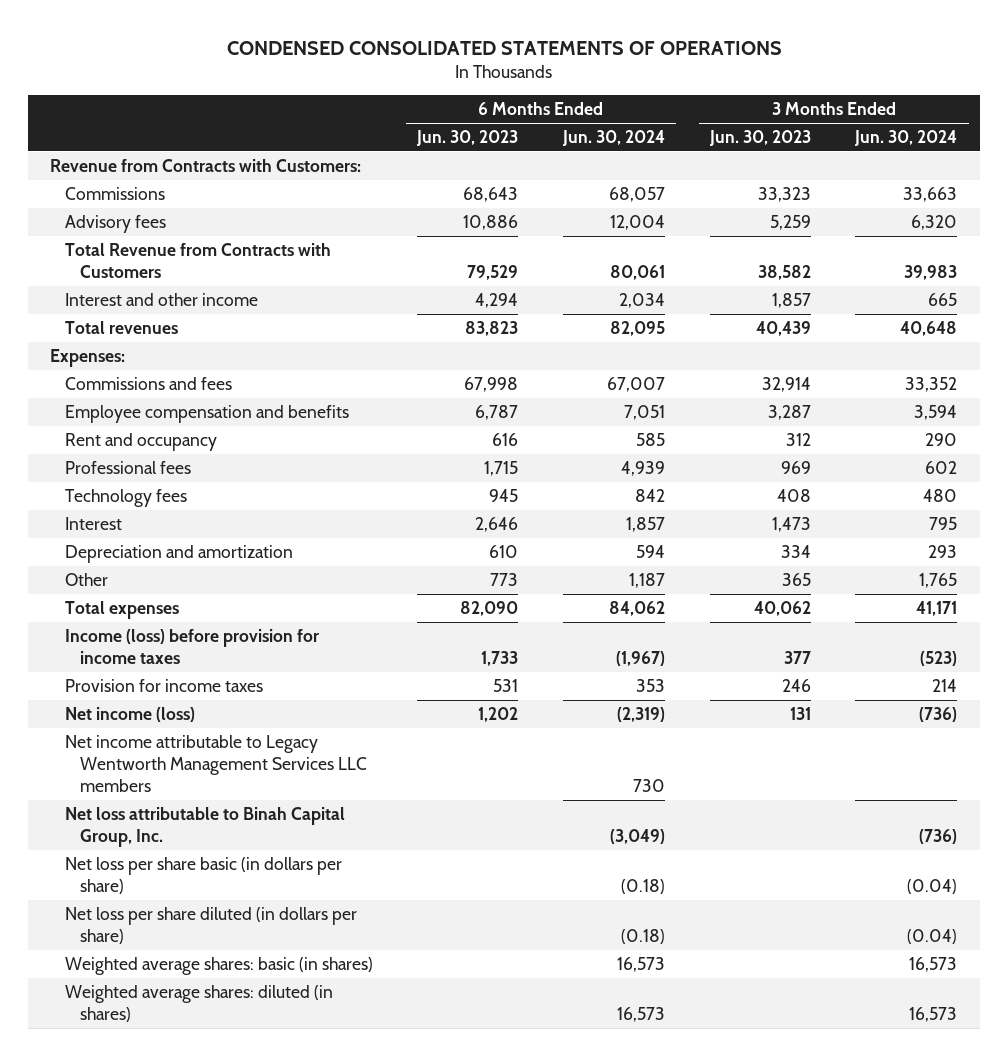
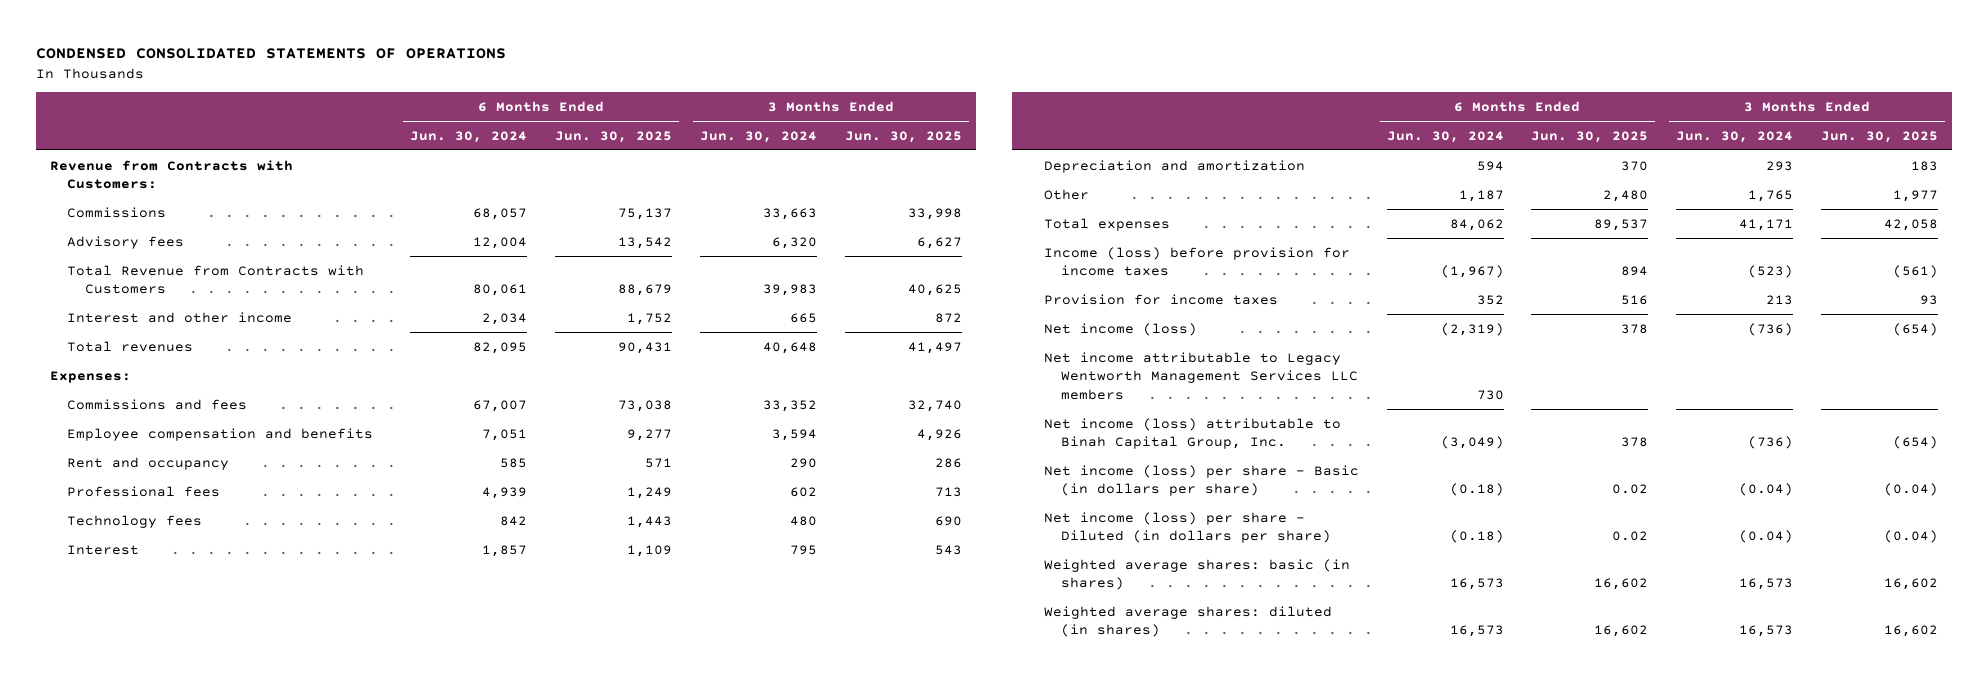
[416,130,519,147] Jun. 30, 2023 -> none
[708,130,811,147] Jun. 30, 2023 -> none
none -> [555,130,673,143] Jun. 30, 2025
none -> [844,130,962,143] Jun. 30, 2025
[636,678,666,692] 353 -> [1476,294,1504,305] 352
[932,678,958,692] 214 -> [1766,294,1794,305] 213
[64,806,345,848] Net loss attributable to Binah Capital Group, Inc. -> [1043,417,1341,450] Net income (loss) attributable to Binah Capital Group, Inc.
[64,856,342,895] Net loss per share basic (in dollars per share) -> [1043,464,1359,497] Net income (loss) per share - Basic (in dollars per share)
[64,906,357,945] Net loss per share diluted (in dollars per share) -> [1043,511,1332,544] Net income (loss) per share - Diluted (in dollars per share)

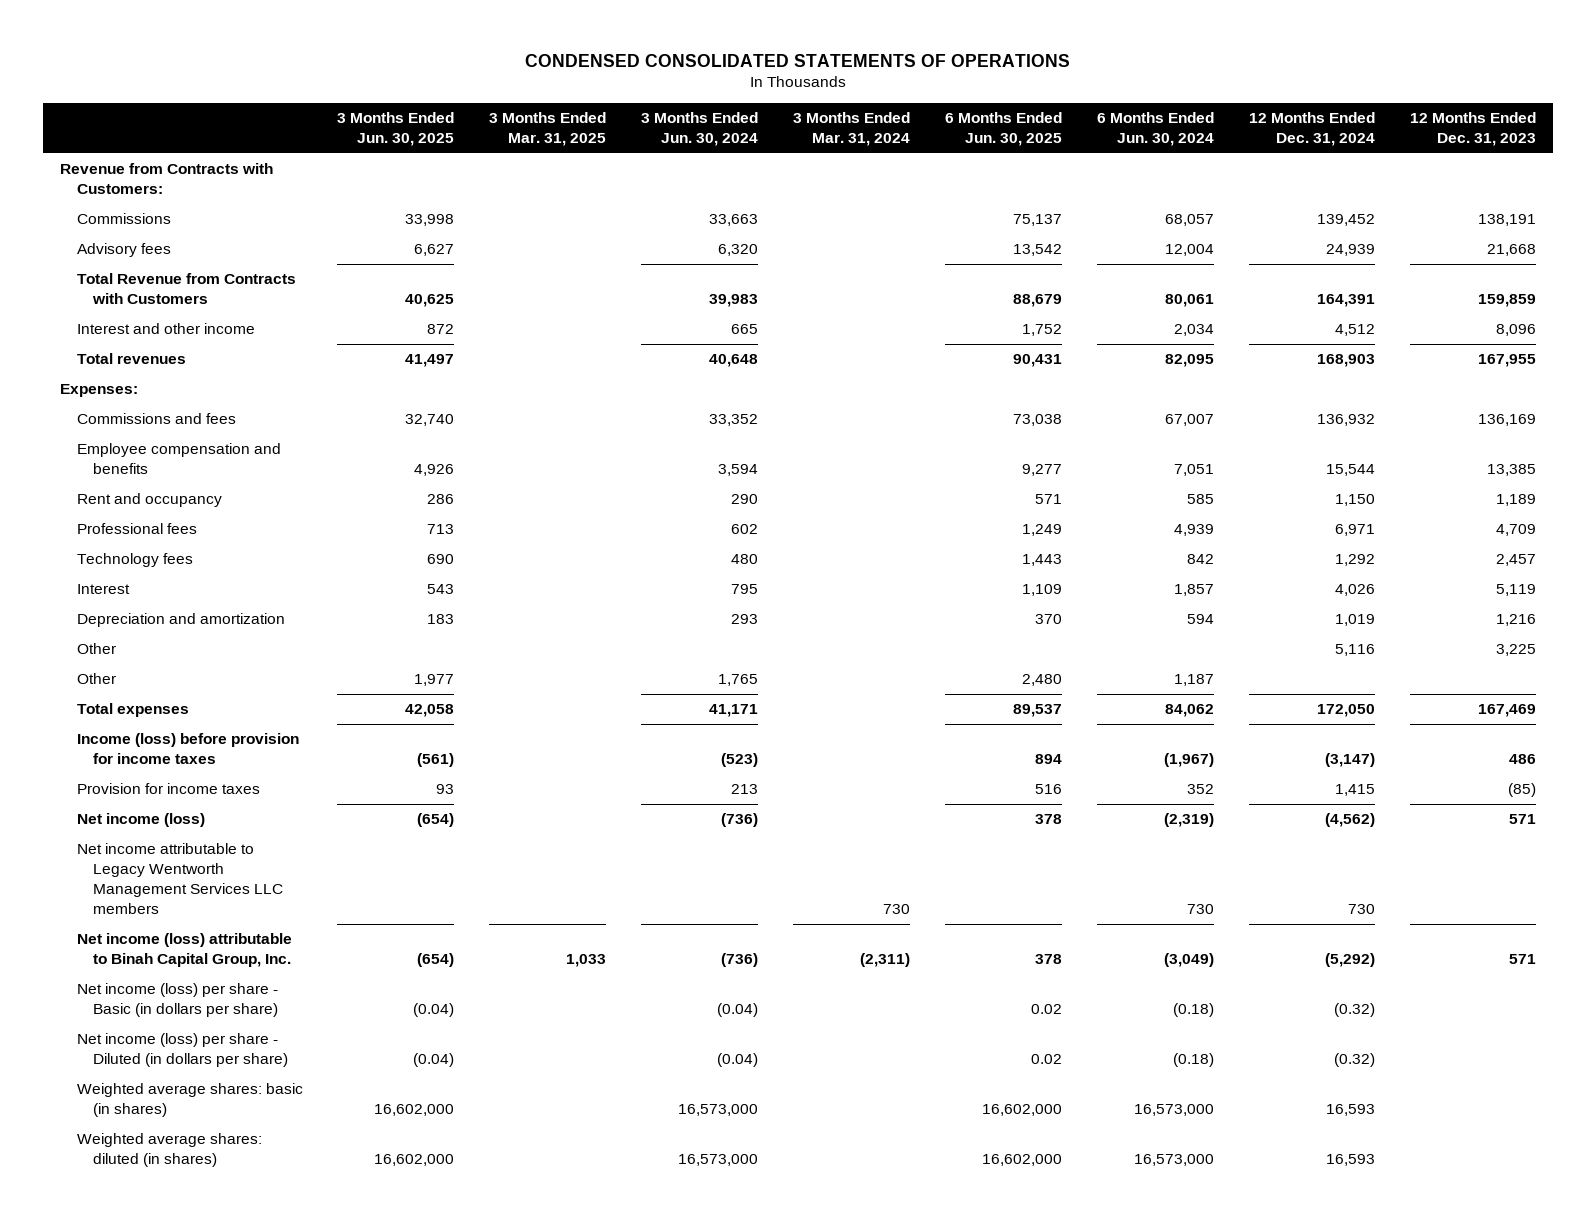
none -> [489,112,607,147] 3 Months Ended Mar. 31, 2025
none -> [793,112,911,147] 3 Months Ended Mar. 31, 2024
none -> [1249,112,1376,147] 12 Months Ended Dec. 31, 2024
none -> [1409,112,1536,147] 12 Months Ended Dec. 31, 2023
none -> [76,643,116,655] Other
[1449,578,1504,591] 16,573 -> [1134,1104,1215,1117] 16,573,000
[1594,578,1649,591] 16,602 -> [982,1104,1063,1117] 16,602,000
[1739,578,1794,591] 16,573 -> [678,1104,759,1117] 16,573,000
[1884,578,1939,591] 16,602 -> [374,1104,455,1117] 16,602,000
[1449,625,1504,638] 16,573 -> [1134,1154,1215,1167] 16,573,000
[1594,625,1649,638] 16,602 -> [982,1154,1063,1167] 16,602,000
[1739,625,1794,638] 16,573 -> [678,1154,759,1167] 16,573,000
[1884,625,1939,638] 16,602 -> [374,1154,455,1167] 16,602,000

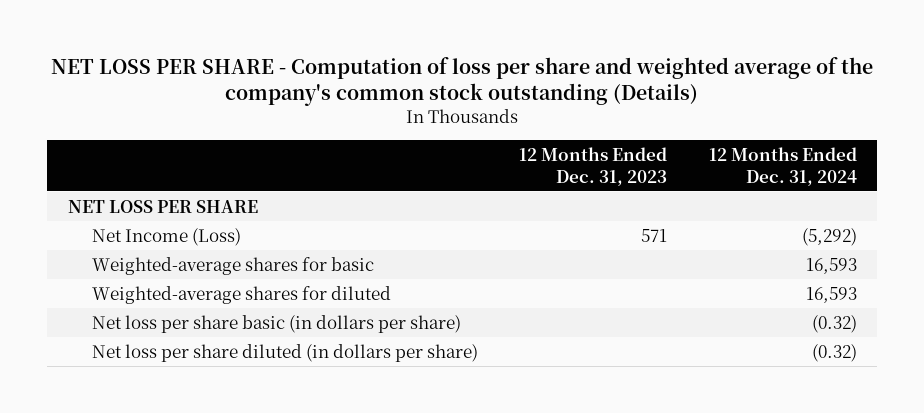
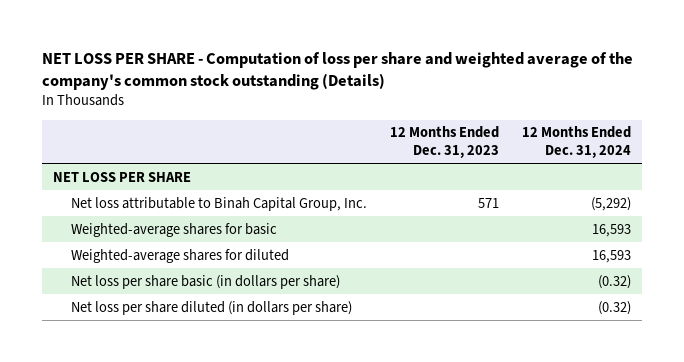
[92,227,242,246] Net Income (Loss) -> [70,196,367,211] Net loss attributable to Binah Capital Group, Inc.

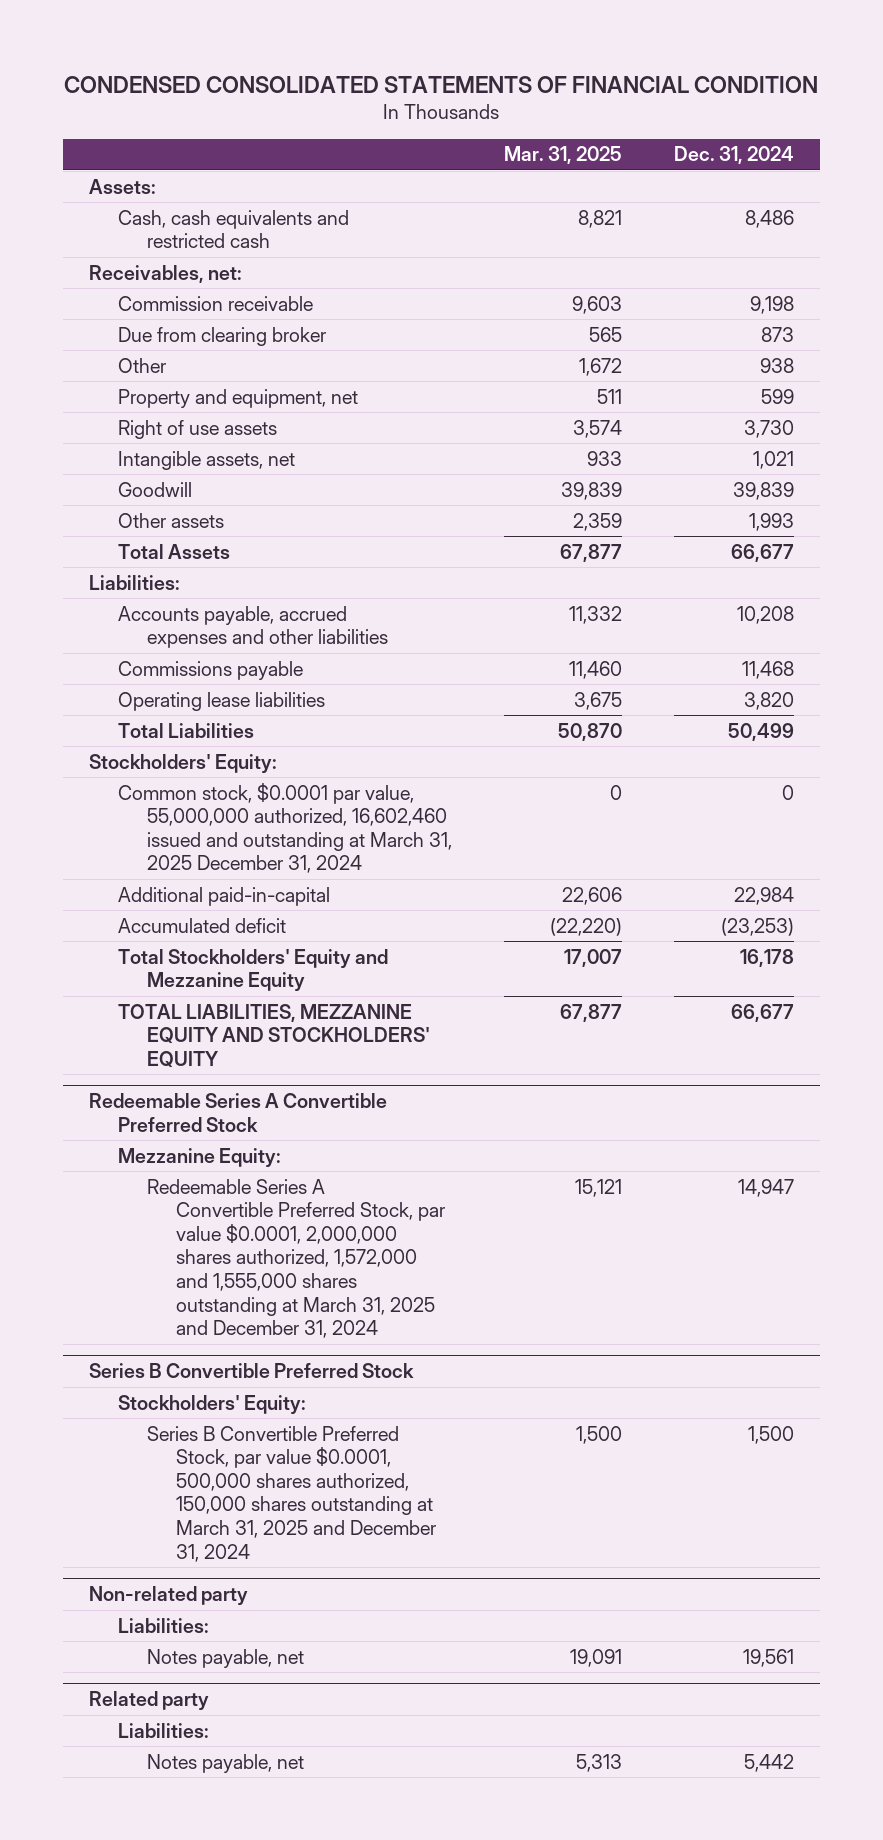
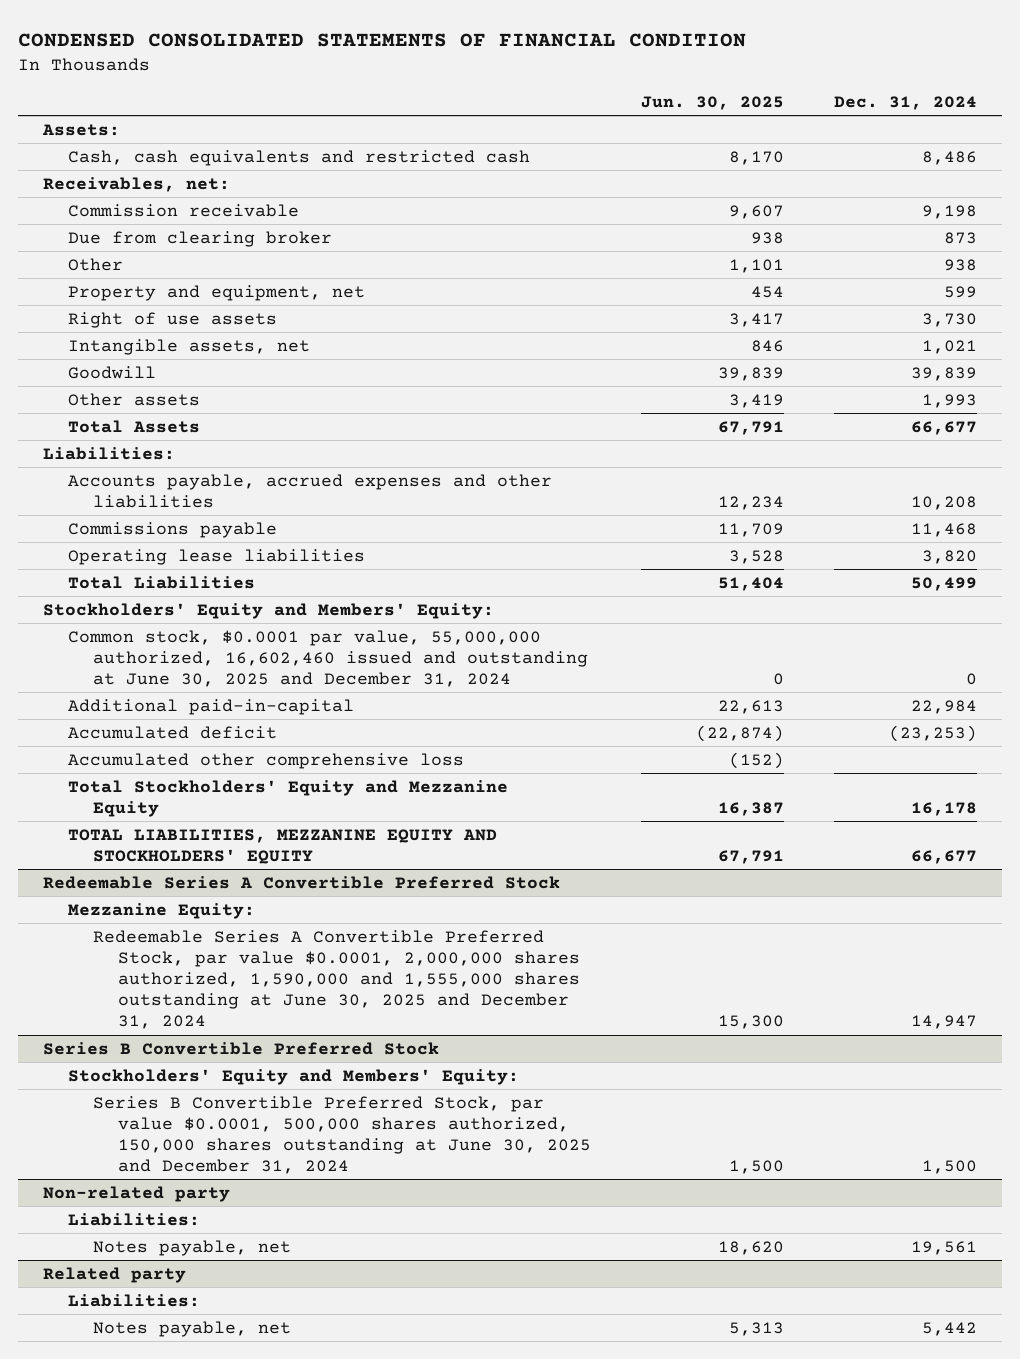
[503,146,622,165] Mar. 31, 2025 -> none
none -> [640,96,784,111] Jun. 30, 2025
[88,753,277,773] Stockholders' Equity: -> [42,602,494,619] Stockholders' Equity and Members' Equity:
[117,782,452,874] Common stock, $0.0001 par value, 55,000,000 authorized, 16,602,460 issued and outstanding at March 31, 2025 December 31, 2024 -> [67,629,588,688] Common stock, $0.0001 par value, 55,000,000 authorized, 16,602,460 issued and outstanding at June 30, 2025 and December 31, 2024
none -> [67,752,464,769] Accumulated other comprehensive loss
[146,1178,445,1339] Redeemable Series A Convertible Preferred Stock, par value $0.0001, 2,000,000 shares authorized, 1,572,000 and 1,555,000 shares outstanding at March 31, 2025 and December 31, 2024 -> [92,929,580,1030] Redeemable Series A Convertible Preferred Stock, par value $0.0001, 2,000,000 shares authorized, 1,590,000 and 1,555,000 shares outstanding at June 30, 2025 and December 31, 2024
[117,1394,306,1414] Stockholders' Equity: -> [67,1068,519,1085] Stockholders' Equity and Members' Equity:
[146,1425,436,1562] Series B Convertible Preferred Stock, par value $0.0001, 500,000 shares authorized, 150,000 shares outstanding at March 31, 2025 and December 31, 2024 -> [92,1095,591,1175] Series B Convertible Preferred Stock, par value $0.0001, 500,000 shares authorized, 150,000 shares outstanding at June 30, 2025 and December 31, 2024

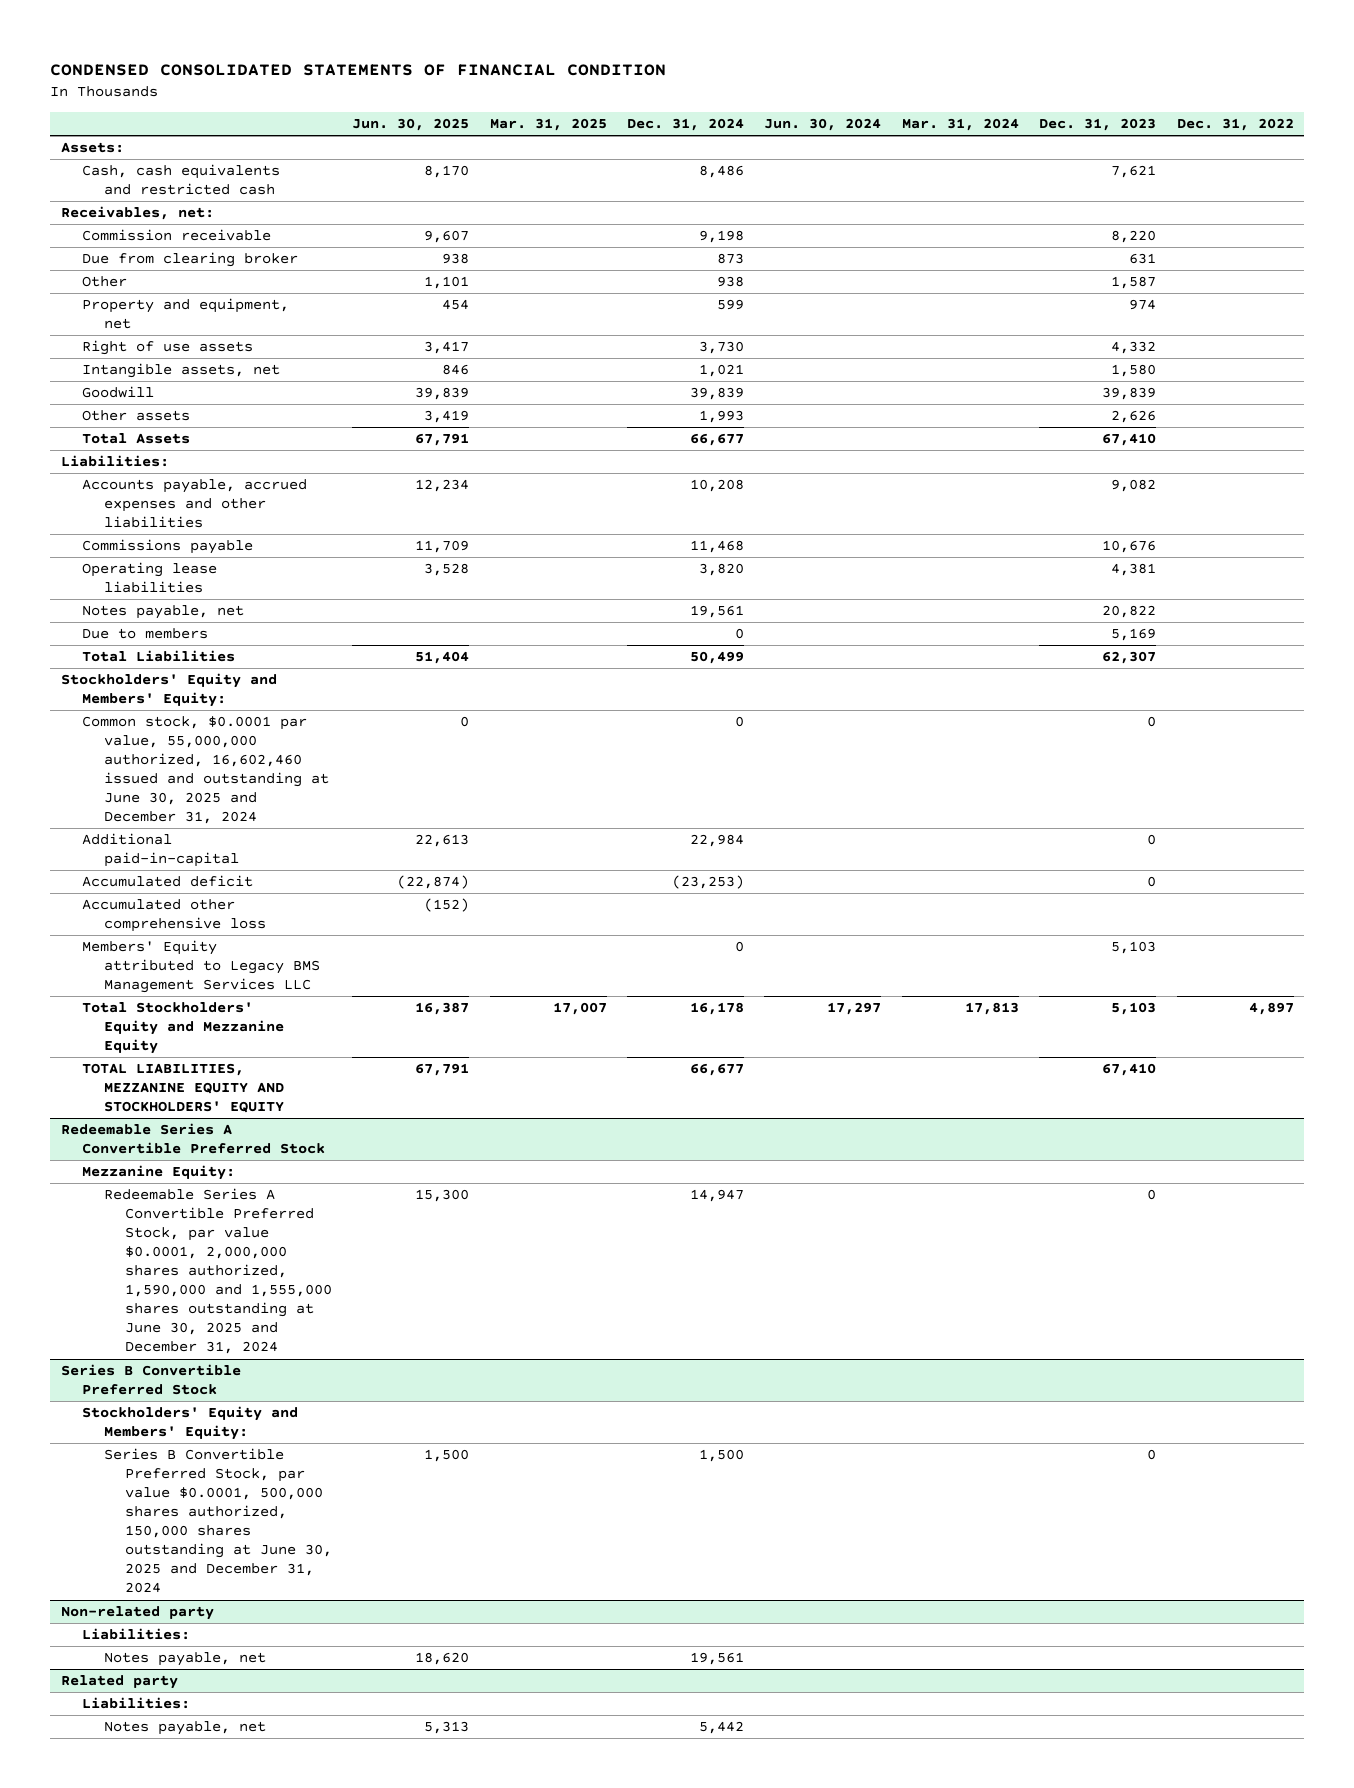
none -> [489,117,607,131] Mar. 31, 2025
none -> [764,117,882,131] Jun. 30, 2024
none -> [901,117,1019,131] Mar. 31, 2024
none -> [1039,117,1157,131] Dec. 31, 2023
none -> [1176,117,1294,131] Dec. 31, 2022
none -> [82,605,245,620] Notes payable, net
none -> [82,628,209,640] Due to members
none -> [82,940,320,994] Members' Equity attributed to Legacy BMS Management Services LLC

